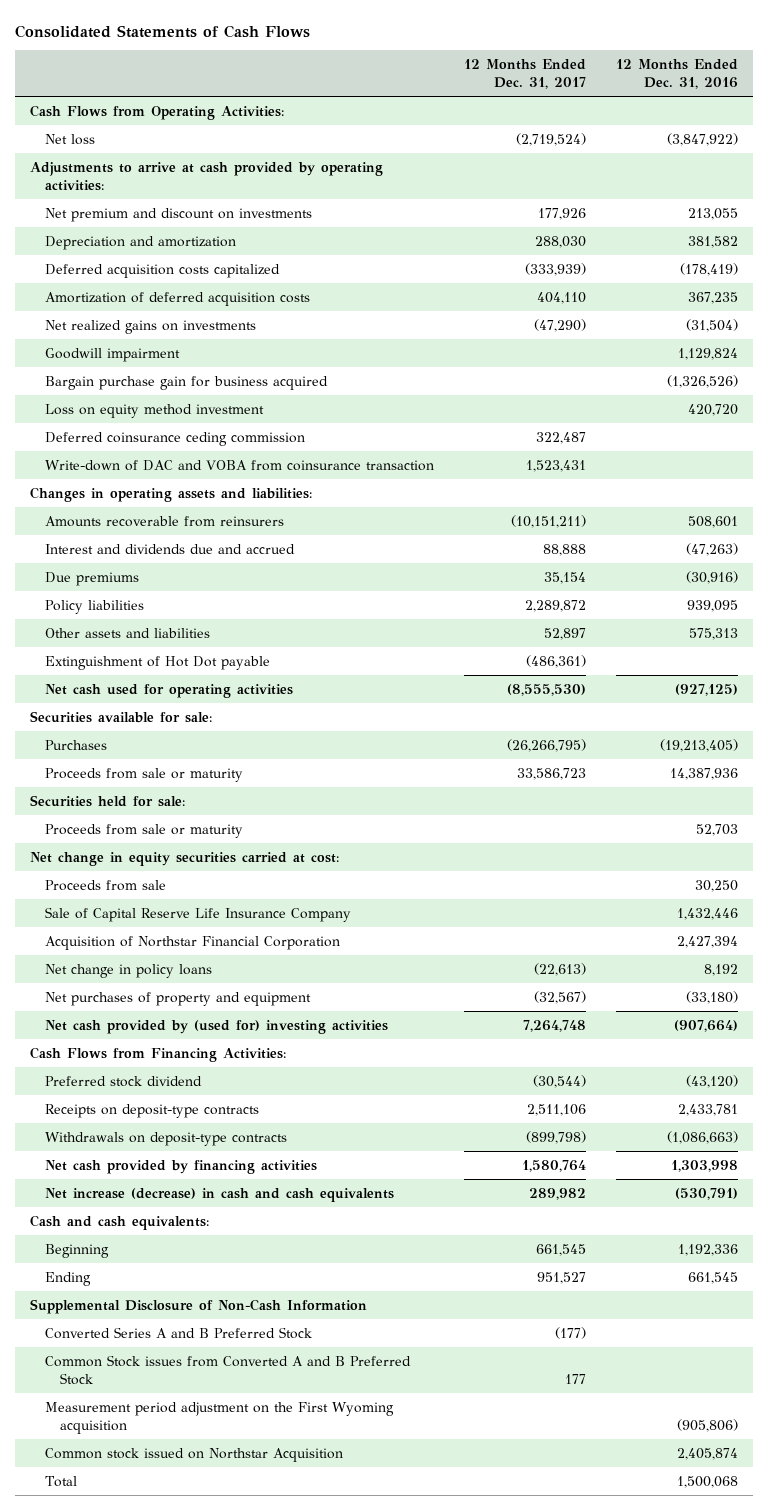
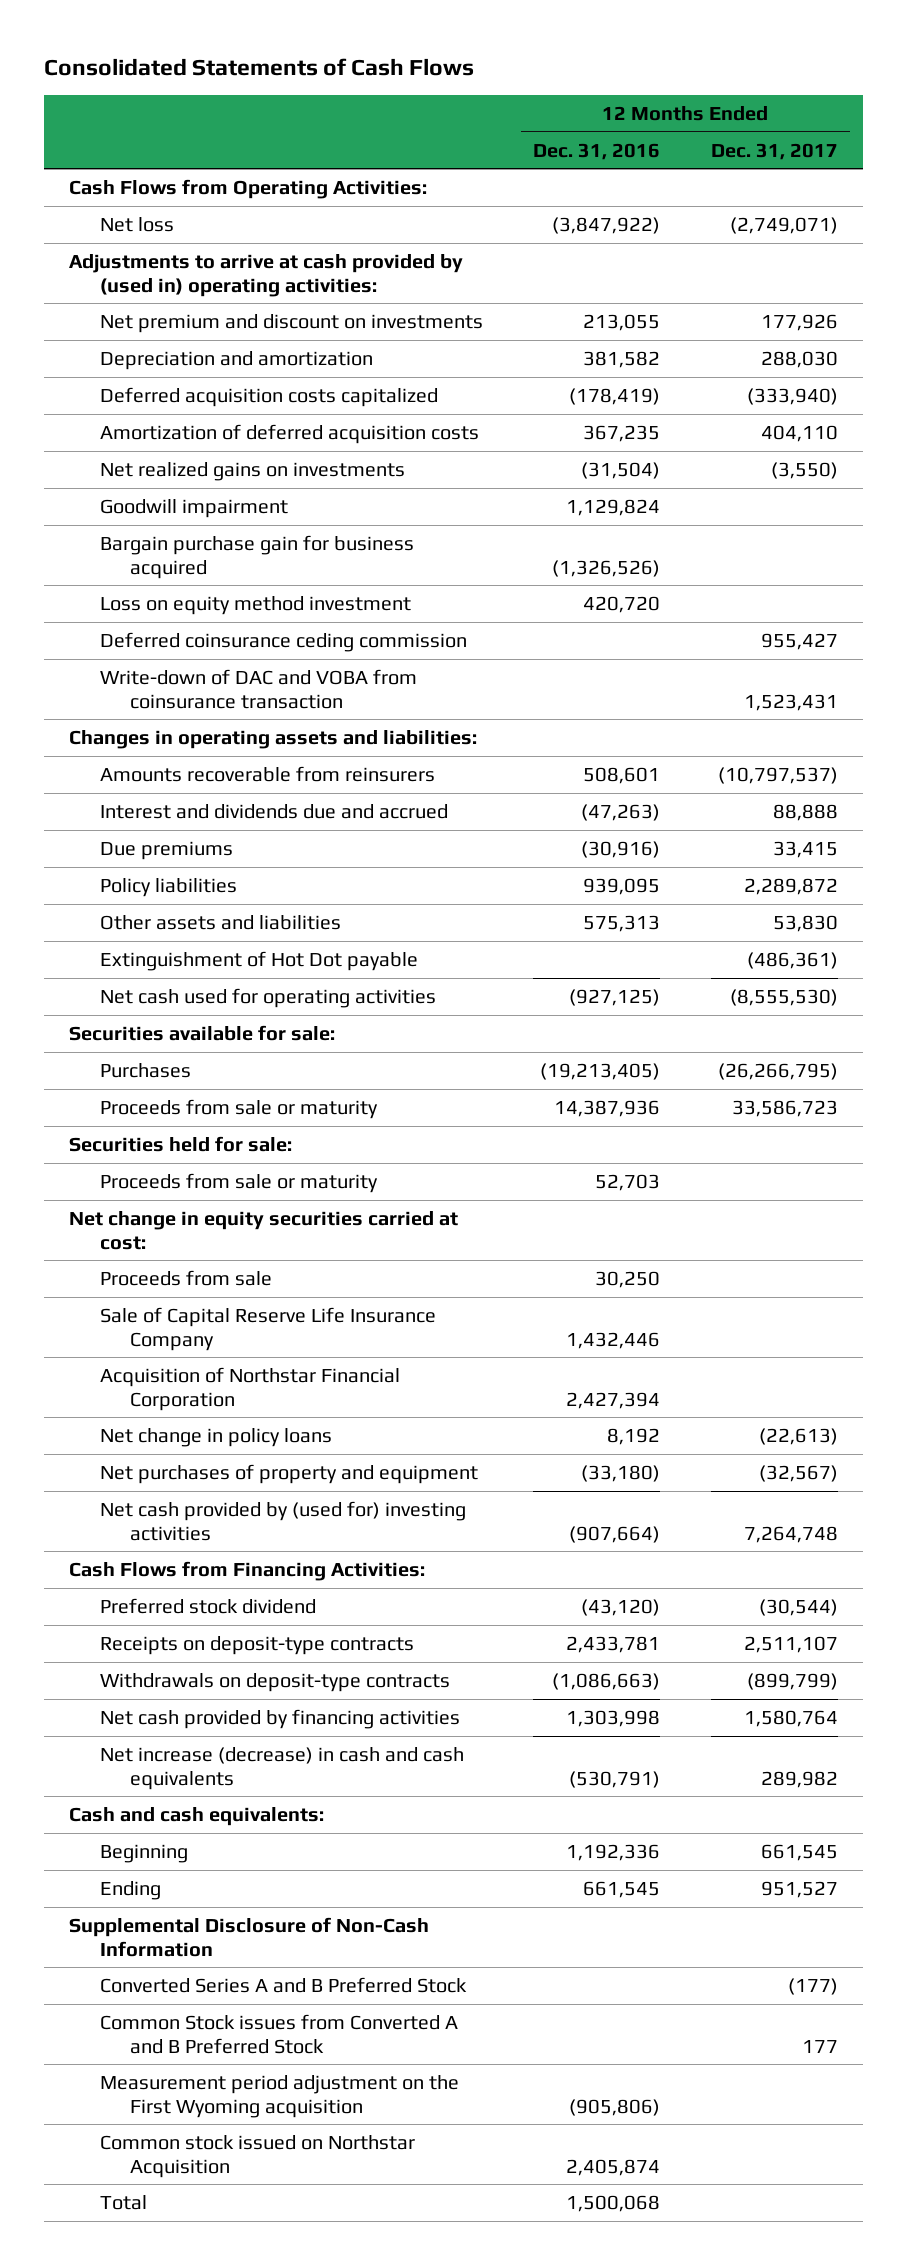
[516,132,587,146] (2,719,524) -> [729,216,838,234] (2,749,071)
[30,161,384,191] Adjustments to arrive at cash provided by operating activities: -> [69,253,464,297] Adjustments to arrive at cash provided by (used in) operating activities:
[525,262,587,276] (333,939) -> [746,387,838,405] (333,940)
[534,318,587,332] (47,290) -> [770,461,838,479] (3,550)
[536,431,587,444] 322,487 -> [760,632,838,650] 955,427
[511,514,587,528] (10,151,211) -> [717,766,838,784] (10,797,537)
[544,571,587,584] 35,154 -> [772,840,838,858] 33,415
[544,627,587,640] 52,897 -> [772,914,838,932] 53,830
[527,1103,587,1116] 2,511,106 -> [743,1635,838,1653] 2,511,107
[526,1130,587,1144] (899,798) -> [746,1672,838,1690] (899,799)

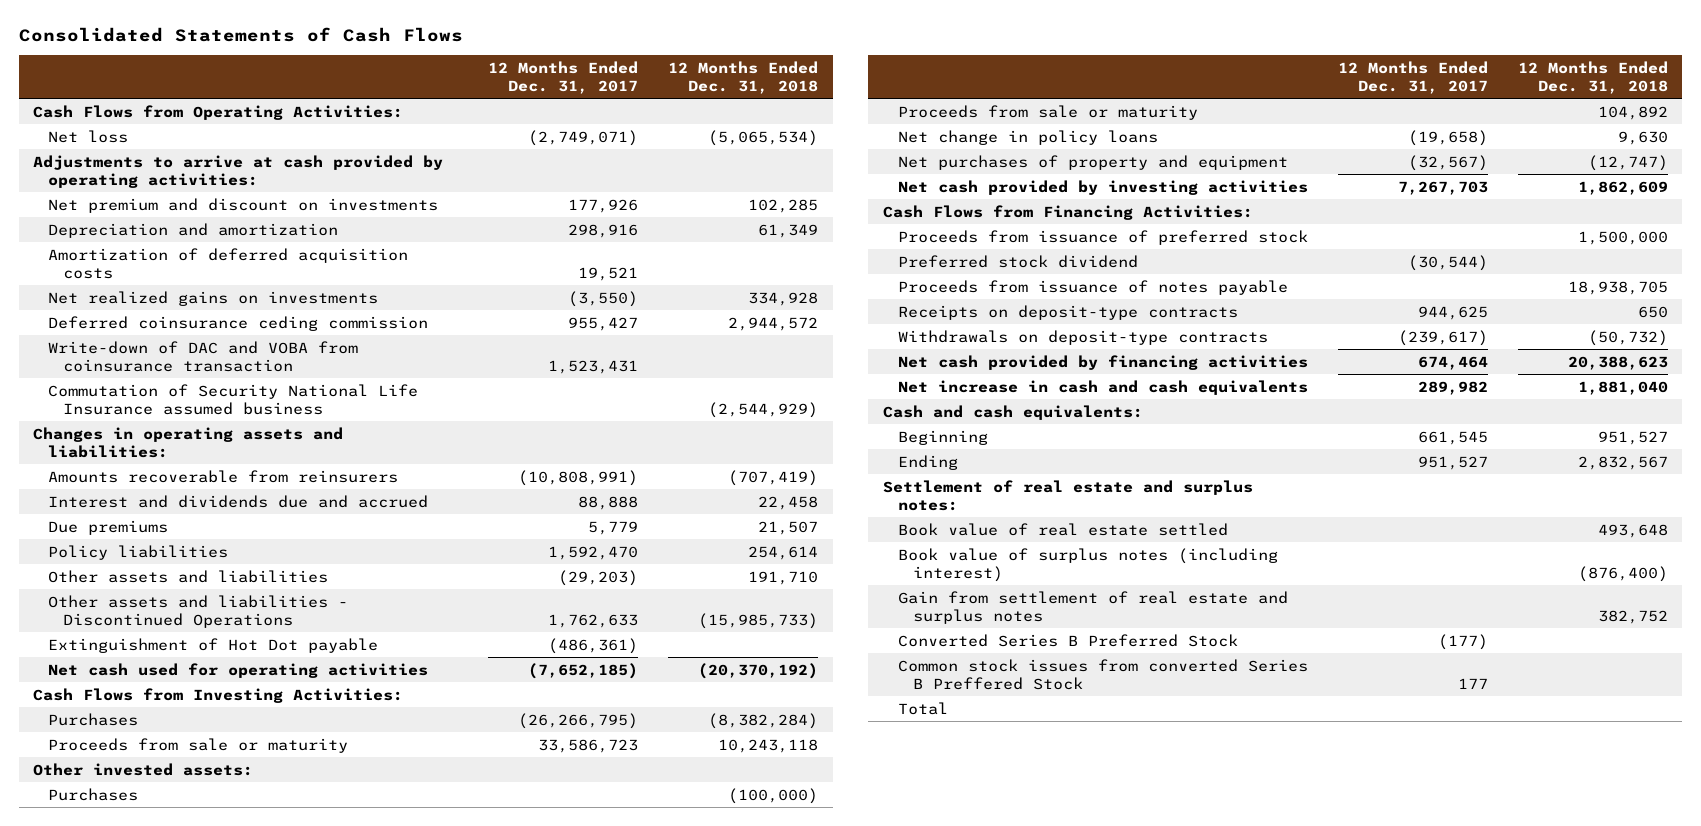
[533,142,661,160] Dec. 31, 2016 -> none
none -> [667,60,818,94] 12 Months Ended Dec. 31, 2018
[69,253,464,297] Adjustments to arrive at cash provided by (used in) operating activities: -> [33,154,444,188] Adjustments to arrive at cash provided by operating activities:
[99,386,438,407] Deferred acquisition costs capitalized -> none
[760,350,838,368] 288,030 -> [568,223,639,238] 298,916
[760,424,838,442] 404,110 -> [578,266,639,281] 19,521
[99,498,288,518] Goodwill impairment -> none
[99,534,414,579] Bargain purchase gain for business acquired -> none
[99,595,411,615] Loss on equity method investment -> none
none -> [48,383,419,415] Commutation of Security National Life Insurance assumed business
[717,766,838,784] (10,797,537) -> [518,469,639,486] (10,808,991)
[772,840,838,858] 33,415 -> [588,520,639,535] 5,779
[743,877,838,895] 2,289,872 -> [548,545,639,560] 1,592,470
[772,914,838,932] 53,830 -> [558,569,639,586] (29,203)
none -> [48,594,349,628] Other assets and liabilities - Discontinued Operations
[69,1024,336,1041] Securities available for sale: -> none
[729,988,838,1006] (8,555,530) -> [528,662,639,679] (7,652,185)
none -> [33,687,404,703] Cash Flows from Investing Activities:
[69,1135,293,1152] Securities held for sale: -> none
none -> [33,762,254,776] Other invested assets:
none -> [48,787,139,801] Purchases
[69,1210,459,1250] Net change in equity securities carried at cost: -> none
[99,1269,272,1286] Proceeds from sale -> none
[99,1306,436,1351] Sale of Capital Reserve Life Insurance Company -> none
[99,1366,400,1411] Acquisition of Northstar Financial Corporation -> none
[758,1427,838,1445] (22,613) -> [1407,129,1488,146] (19,658)
[99,1500,466,1541] Net cash provided by (used for) investing activities -> [898,179,1309,195] Net cash provided by investing activities
[743,1525,838,1543] 7,264,748 -> [1397,180,1488,195] 7,267,703
none -> [898,229,1309,245] Proceeds from issuance of preferred stock
none -> [898,279,1289,295] Proceeds from issuance of notes payable
[743,1635,838,1653] 2,511,107 -> [1417,305,1488,320] 944,625
[746,1672,838,1690] (899,799) -> [1397,329,1488,346] (239,617)
[743,1709,838,1727] 1,580,764 -> [1417,355,1488,370] 674,464
[99,1746,464,1790] Net increase (decrease) in cash and cash equivalents -> [898,379,1309,395] Net increase in cash and cash equivalents
[69,1916,430,1957] Supplemental Disclosure of Non-Cash Information -> none
[99,2074,459,2118] Measurement period adjustment on the First Wyoming acquisition -> none
[99,2134,415,2178] Common stock issued on Northstar Acquisition -> none
none -> [883,479,1254,511] Settlement of real estate and surplus notes:
none -> [898,522,1229,536] Book value of real estate settled
none -> [898,547,1279,582] Book value of surplus notes (including interest)
none -> [898,590,1289,624] Gain from settlement of real estate and surplus notes
[99,1976,467,1993] Converted Series A and B Preferred Stock -> [898,633,1239,647] Converted Series B Preferred Stock
[99,2013,458,2054] Common Stock issues from Converted A and B Preferred Stock -> [898,658,1309,690] Common stock issues from converted Series B Preffered Stock

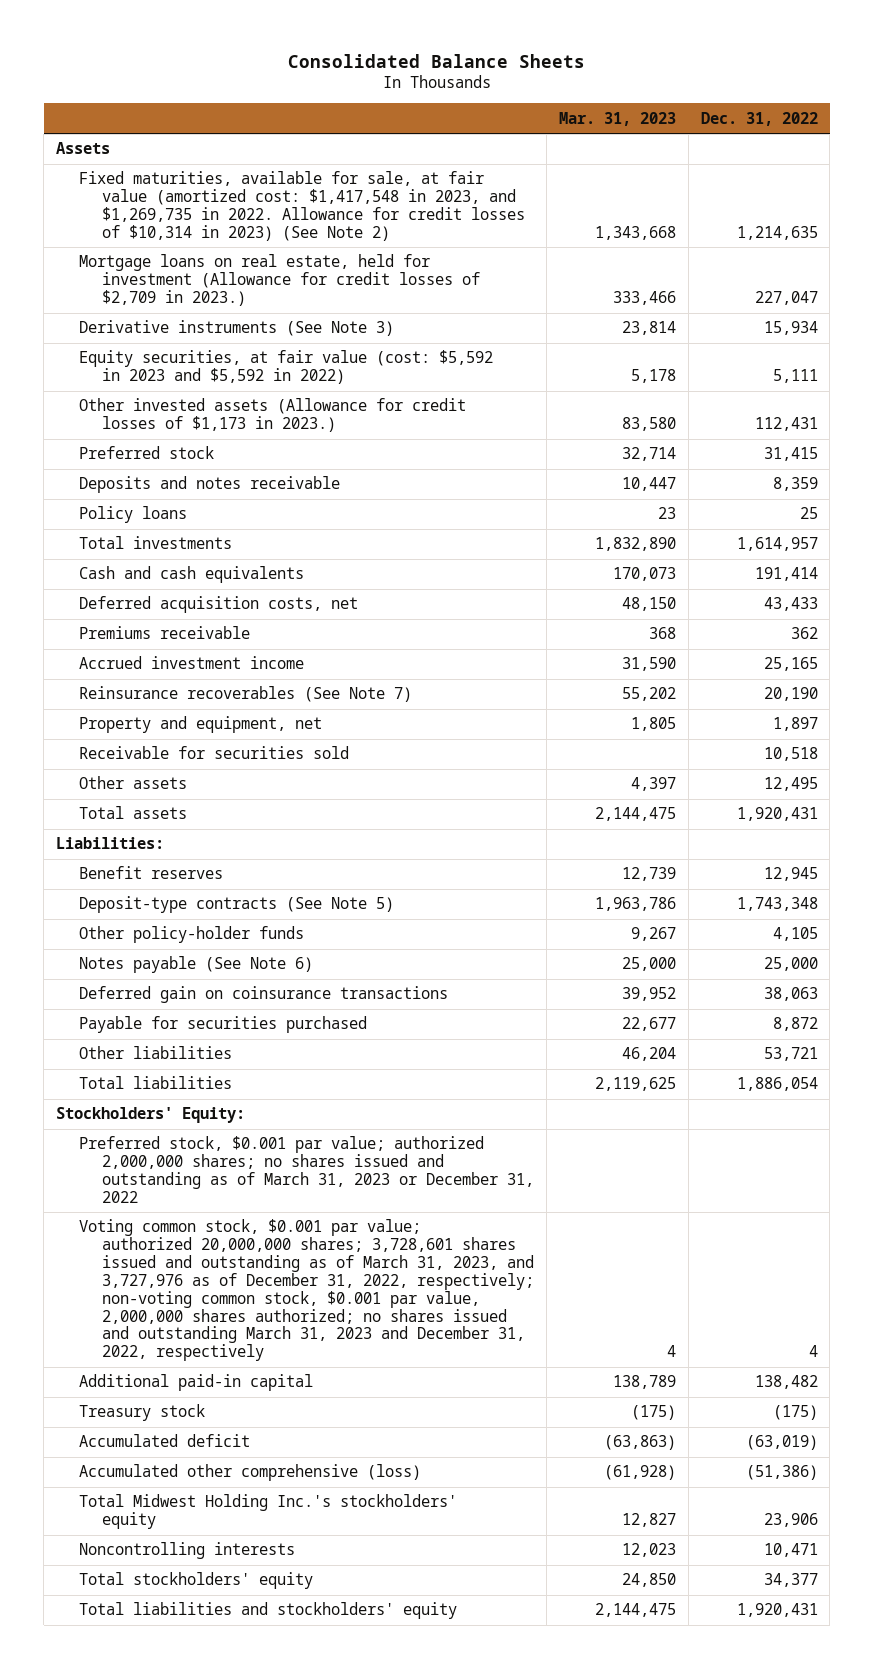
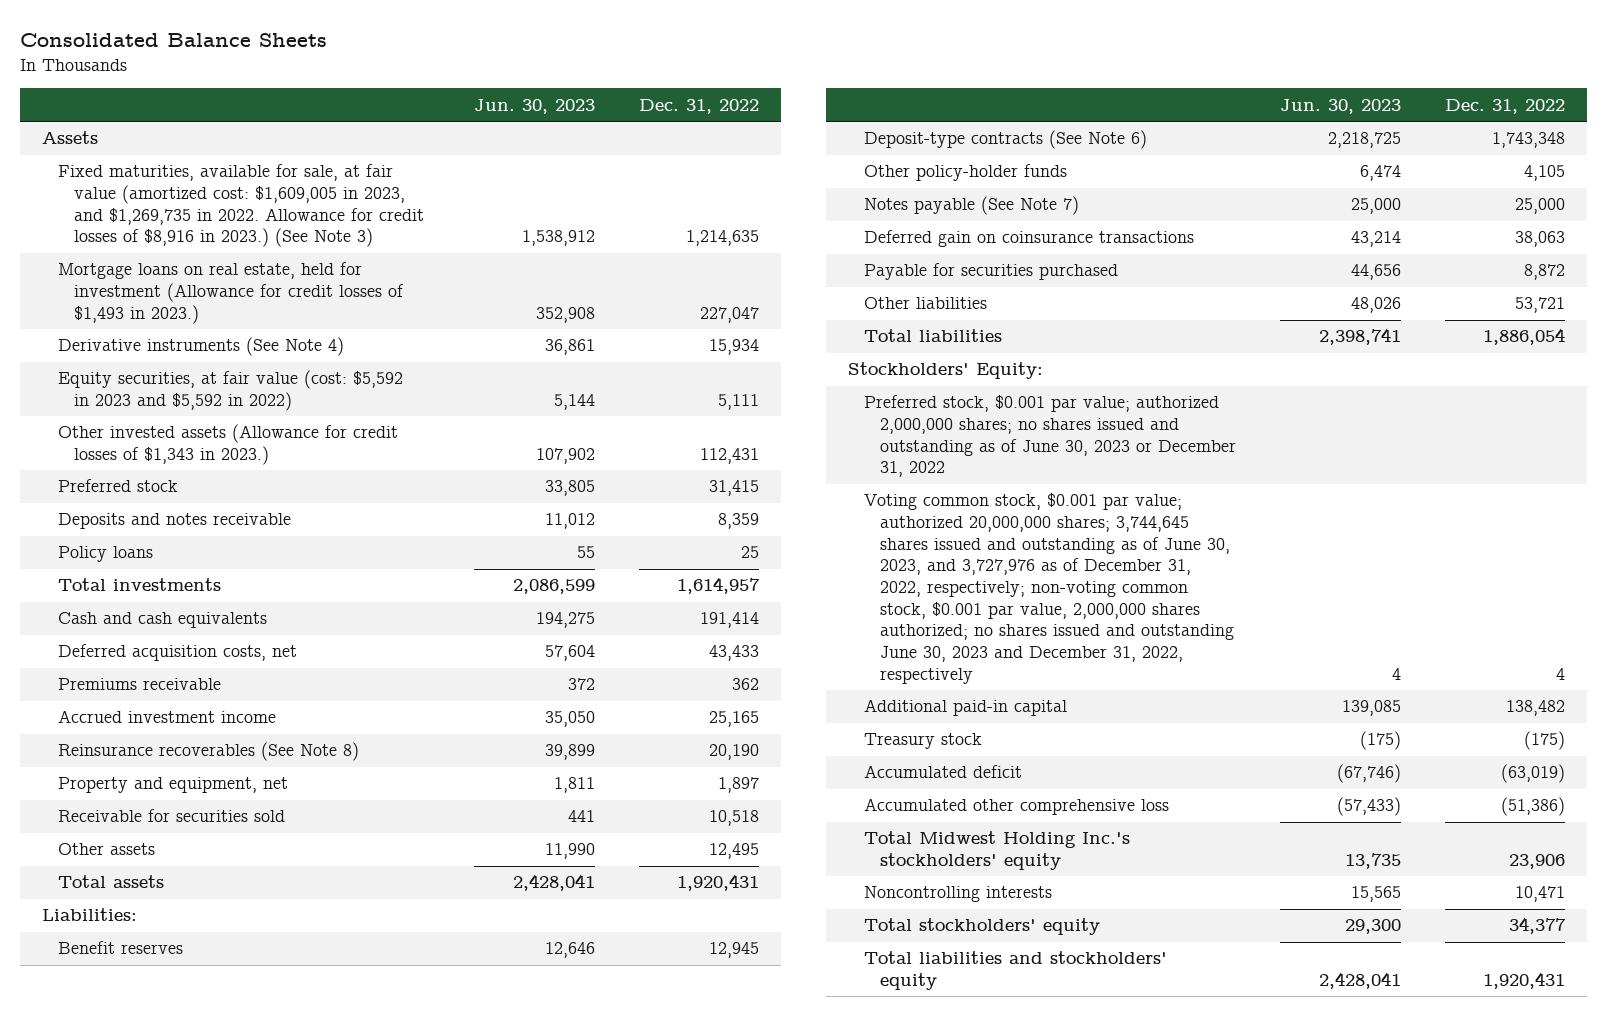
[559,111,677,126] Mar. 31, 2023 -> none
none -> [474,98,596,114] Jun. 30, 2023
[79,171,526,241] Fixed maturities, available for sale, at fair value (amortized cost: $1,417,548 in 2023, and $1,269,735 in 2022. Allowance for credit losses of $10,314 in 2023) (See Note 2) -> [57,164,424,248] Fixed maturities, available for sale, at fair value (amortized cost: $1,609,005 in 2023, and $1,269,735 in 2022. Allowance for credit losses of $8,916 in 2023.) (See Note 3)
[79,254,481,307] Mortgage loans on real estate, held for investment (Allowance for credit losses of $2,709 in 2023.) -> [57,262,404,324] Mortgage loans on real estate, held for investment (Allowance for credit losses of $1,493 in 2023.)
[79,320,395,337] Derivative instruments (See Note 3) -> [57,337,344,357] Derivative instruments (See Note 4)
[79,398,467,433] Other invested assets (Allowance for credit losses of $1,173 in 2023.) -> [57,424,398,466] Other invested assets (Allowance for credit losses of $1,343 in 2023.)
[79,686,413,703] Reinsurance recoverables (See Note 7) -> [57,742,359,762] Reinsurance recoverables (See Note 8)
[79,896,395,914] Deposit-type contracts (See Note 5) -> [863,130,1147,150] Deposit-type contracts (See Note 6)
[79,956,314,974] Notes payable (See Note 6) -> [863,196,1079,216] Notes payable (See Note 7)
[79,1136,535,1203] Preferred stock, $0.001 par value; authorized 2,000,000 shares; no shares issued and outstanding as of March 31, 2023 or December 31, 2022 -> [863,395,1236,478] Preferred stock, $0.001 par value; authorized 2,000,000 shares; no shares issued and outstanding as of June 30, 2023 or December 31, 2022
[79,1219,535,1362] Voting common stock, $0.001 par value; authorized 20,000,000 shares; 3,728,601 shares issued and outstanding as of March 31, 2023, and 3,727,976 as of December 31, 2022, respectively; non-voting common stock, $0.001 par value, 2,000,000 shares authorized; no shares issued and outstanding March 31, 2023 and December 31, 2022, respectively -> [863,493,1234,684] Voting common stock, $0.001 par value; authorized 20,000,000 shares; 3,744,645 shares issued and outstanding as of June 30, 2023, and 3,727,976 as of December 31, 2022, respectively; non-voting common stock, $0.001 par value, 2,000,000 shares authorized; no shares issued and outstanding June 30, 2023 and December 31, 2022, respectively
[79,1464,422,1482] Accumulated other comprehensive (loss) -> [863,798,1169,816] Accumulated other comprehensive loss

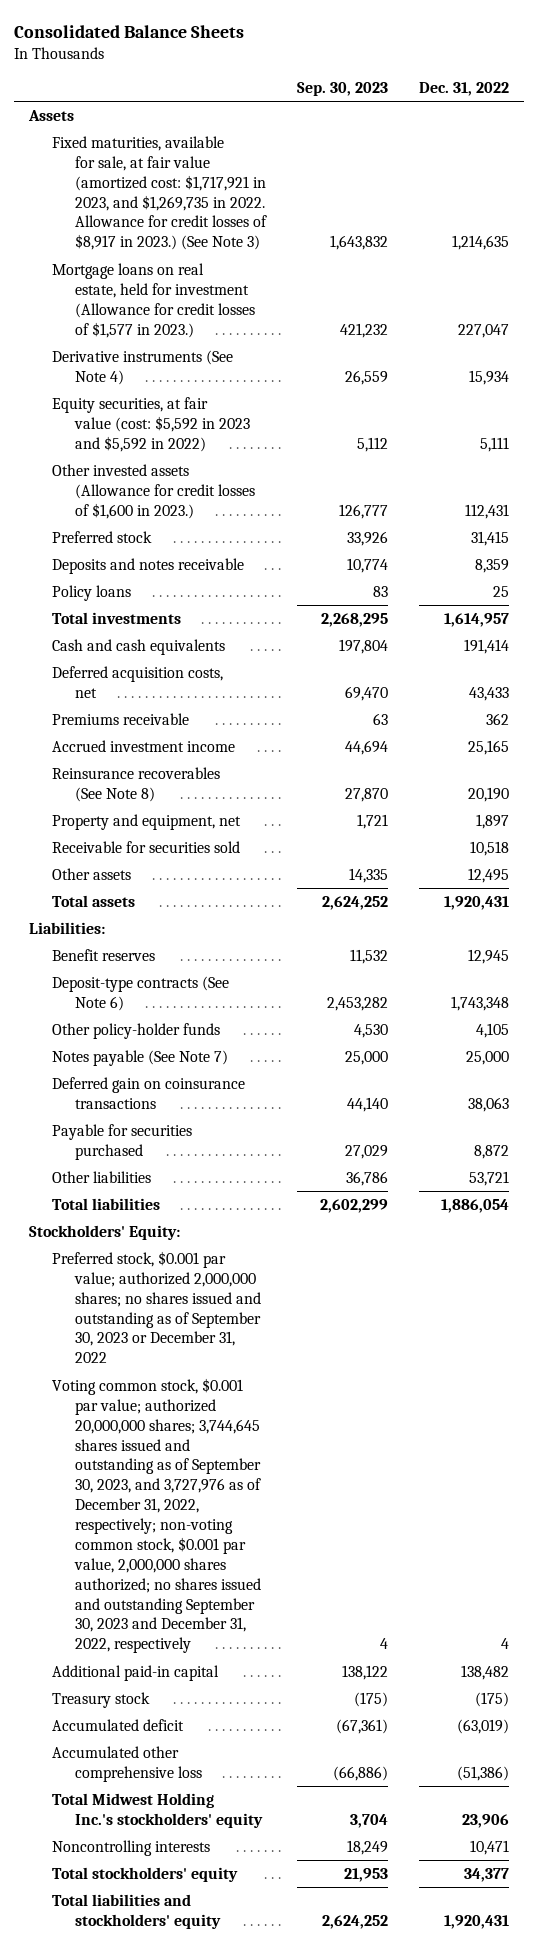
[474,98,596,114] Jun. 30, 2023 -> none
none -> [296,81,388,96] Sep. 30, 2023
[57,164,424,248] Fixed maturities, available for sale, at fair value (amortized cost: $1,609,005 in 2023, and $1,269,735 in 2022. Allowance for credit losses of $8,916 in 2023.) (See Note 3) -> [52,135,267,251] Fixed maturities, available for sale, at fair value (amortized cost: $1,717,921 in 2023, and $1,269,735 in 2022. Allowance for credit losses of $8,917 in 2023.) (See Note 3)
[57,262,404,324] Mortgage loans on real estate, held for investment (Allowance for credit losses of $1,493 in 2023.) -> [52,262,255,338] Mortgage loans on real estate, held for investment (Allowance for credit losses of $1,577 in 2023.)
[57,424,398,466] Other invested assets (Allowance for credit losses of $1,343 in 2023.) -> [52,463,255,519] Other invested assets (Allowance for credit losses of $1,600 in 2023.)
[863,395,1236,478] Preferred stock, $0.001 par value; authorized 2,000,000 shares; no shares issued and outstanding as of June 30, 2023 or December 31, 2022 -> [52,1250,261,1364] Preferred stock, $0.001 par value; authorized 2,000,000 shares; no shares issued and outstanding as of September 30, 2023 or December 31, 2022
[863,493,1234,684] Voting common stock, $0.001 par value; authorized 20,000,000 shares; 3,744,645 shares issued and outstanding as of June 30, 2023, and 3,727,976 as of December 31, 2022, respectively; non-voting common stock, $0.001 par value, 2,000,000 shares authorized; no shares issued and outstanding June 30, 2023 and December 31, 2022, respectively -> [52,1377,261,1654] Voting common stock, $0.001 par value; authorized 20,000,000 shares; 3,744,645 shares issued and outstanding as of September 30, 2023, and 3,727,976 as of December 31, 2022, respectively; non-voting common stock, $0.001 par value, 2,000,000 shares authorized; no shares issued and outstanding September 30, 2023 and December 31, 2022, respectively

